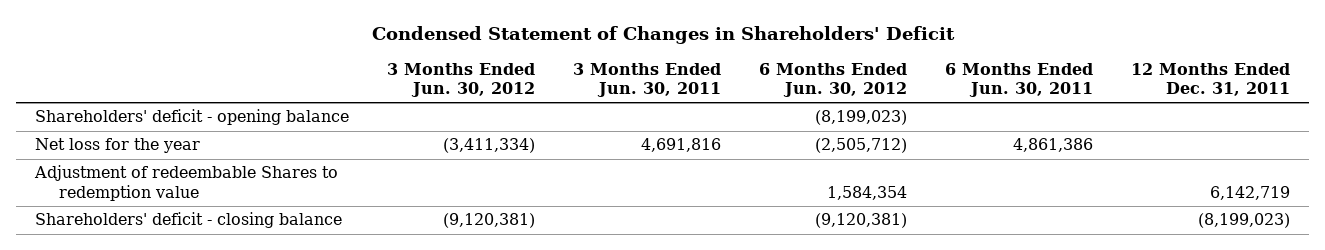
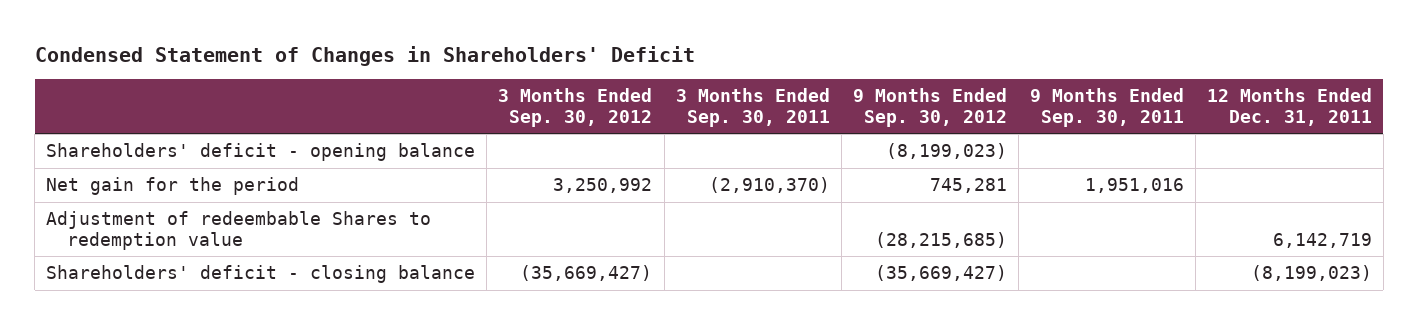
[387,63,536,98] 3 Months Ended Jun. 30, 2012 -> none
[573,63,722,98] 3 Months Ended Jun. 30, 2011 -> none
[759,63,908,98] 6 Months Ended Jun. 30, 2012 -> none
[944,63,1093,98] 6 Months Ended Jun. 30, 2011 -> none
none -> [498,88,653,127] 3 Months Ended Sep. 30, 2012
none -> [675,88,830,127] 3 Months Ended Sep. 30, 2011
none -> [852,88,1007,127] 9 Months Ended Sep. 30, 2012
none -> [1029,88,1184,127] 9 Months Ended Sep. 30, 2011
[35,138,201,154] Net loss for the year -> [46,177,300,196] Net gain for the period

